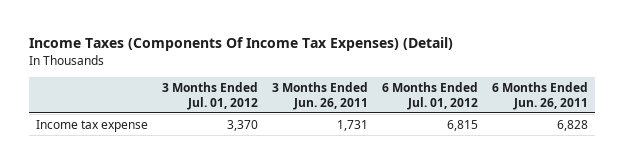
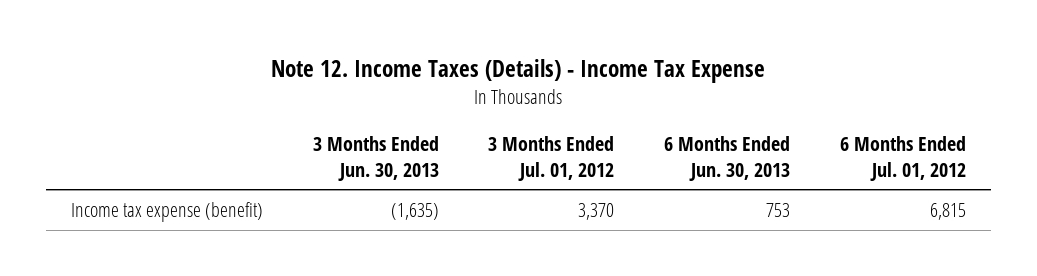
[29,37,454,52] Income Taxes (Components Of Income Tax Expenses) (Detail) -> [271,59,766,84] Note 12. Income Taxes (Details) - Income Tax Expense
[272,81,369,110] 3 Months Ended Jun. 26, 2011 -> none
[491,81,588,110] 6 Months Ended Jun. 26, 2011 -> none
none -> [312,136,439,181] 3 Months Ended Jun. 30, 2013
none -> [664,136,791,181] 6 Months Ended Jun. 30, 2013
[36,119,149,132] Income tax expense -> [70,201,263,222] Income tax expense (benefit)

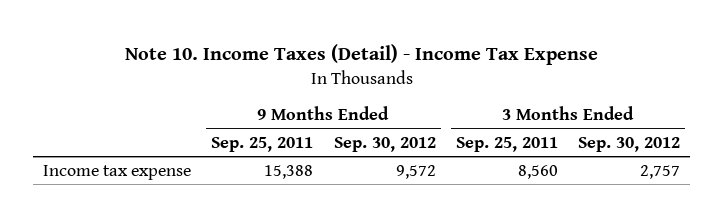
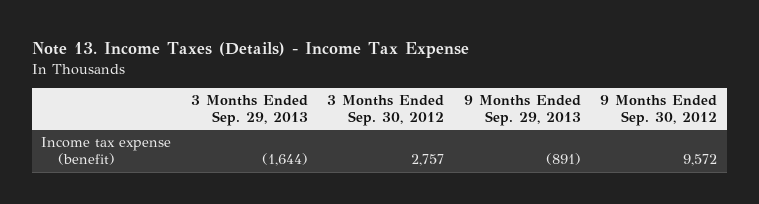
[124,44,598,66] Note 10. Income Taxes (Detail) - Income Tax Expense -> [31,42,469,59] Note 13. Income Taxes (Details) - Income Tax Expense
[211,136,314,152] Sep. 25, 2011 -> none
[455,136,558,152] Sep. 25, 2011 -> none
none -> [190,95,308,127] 3 Months Ended Sep. 29, 2013
none -> [463,95,581,127] 9 Months Ended Sep. 29, 2013
[43,165,192,181] Income tax expense -> [41,137,172,166] Income tax expense (benefit)

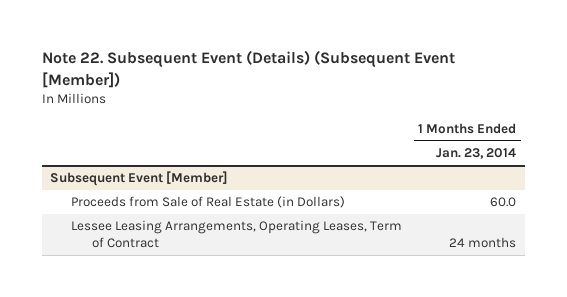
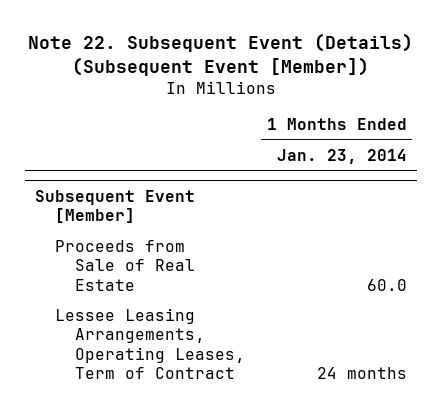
[71,196,346,209] Proceeds from Sale of Real Estate (in Dollars) -> [55,239,195,291] Proceeds from Sale of Real Estate

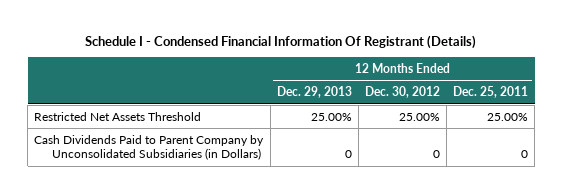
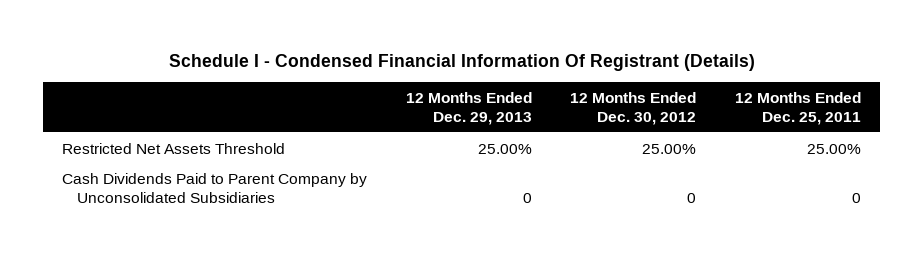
[34,134,265,161] Cash Dividends Paid to Parent Company by Unconsolidated Subsidiaries (in Dollars) -> [62,172,368,203] Cash Dividends Paid to Parent Company by Unconsolidated Subsidiaries

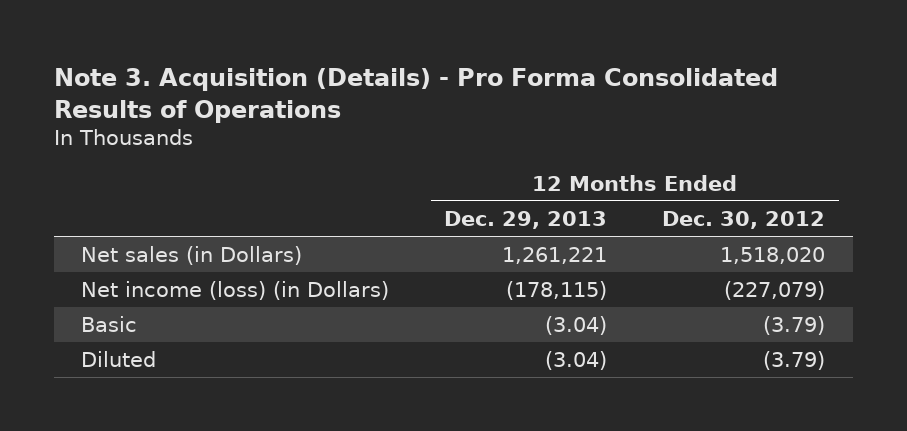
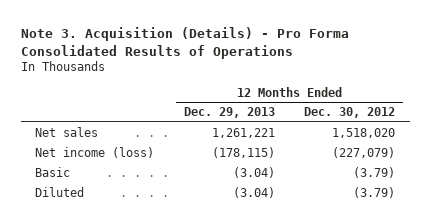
[81,246,303,266] Net sales (in Dollars) -> [35,126,99,137] Net sales
[81,281,390,301] Net income (loss) (in Dollars) -> [35,146,155,158] Net income (loss)

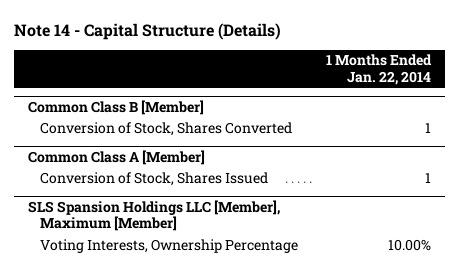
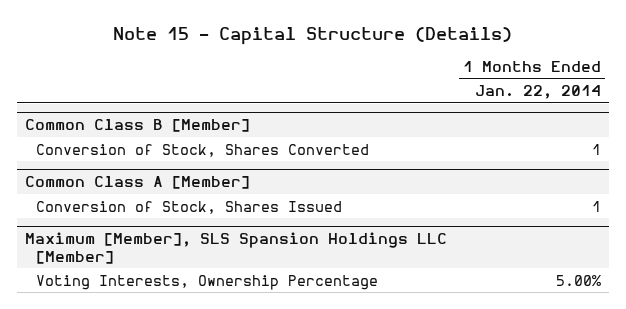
[13,22,281,40] Note 14 - Capital Structure (Details) -> [113,26,513,45] Note 15 - Capital Structure (Details)
[27,199,280,232] SLS Spansion Holdings LLC [Member], Maximum [Member] -> [25,232,448,264] Maximum [Member], SLS Spansion Holdings LLC [Member]
[387,238,431,251] 10.00% -> [555,274,601,286] 5.00%

